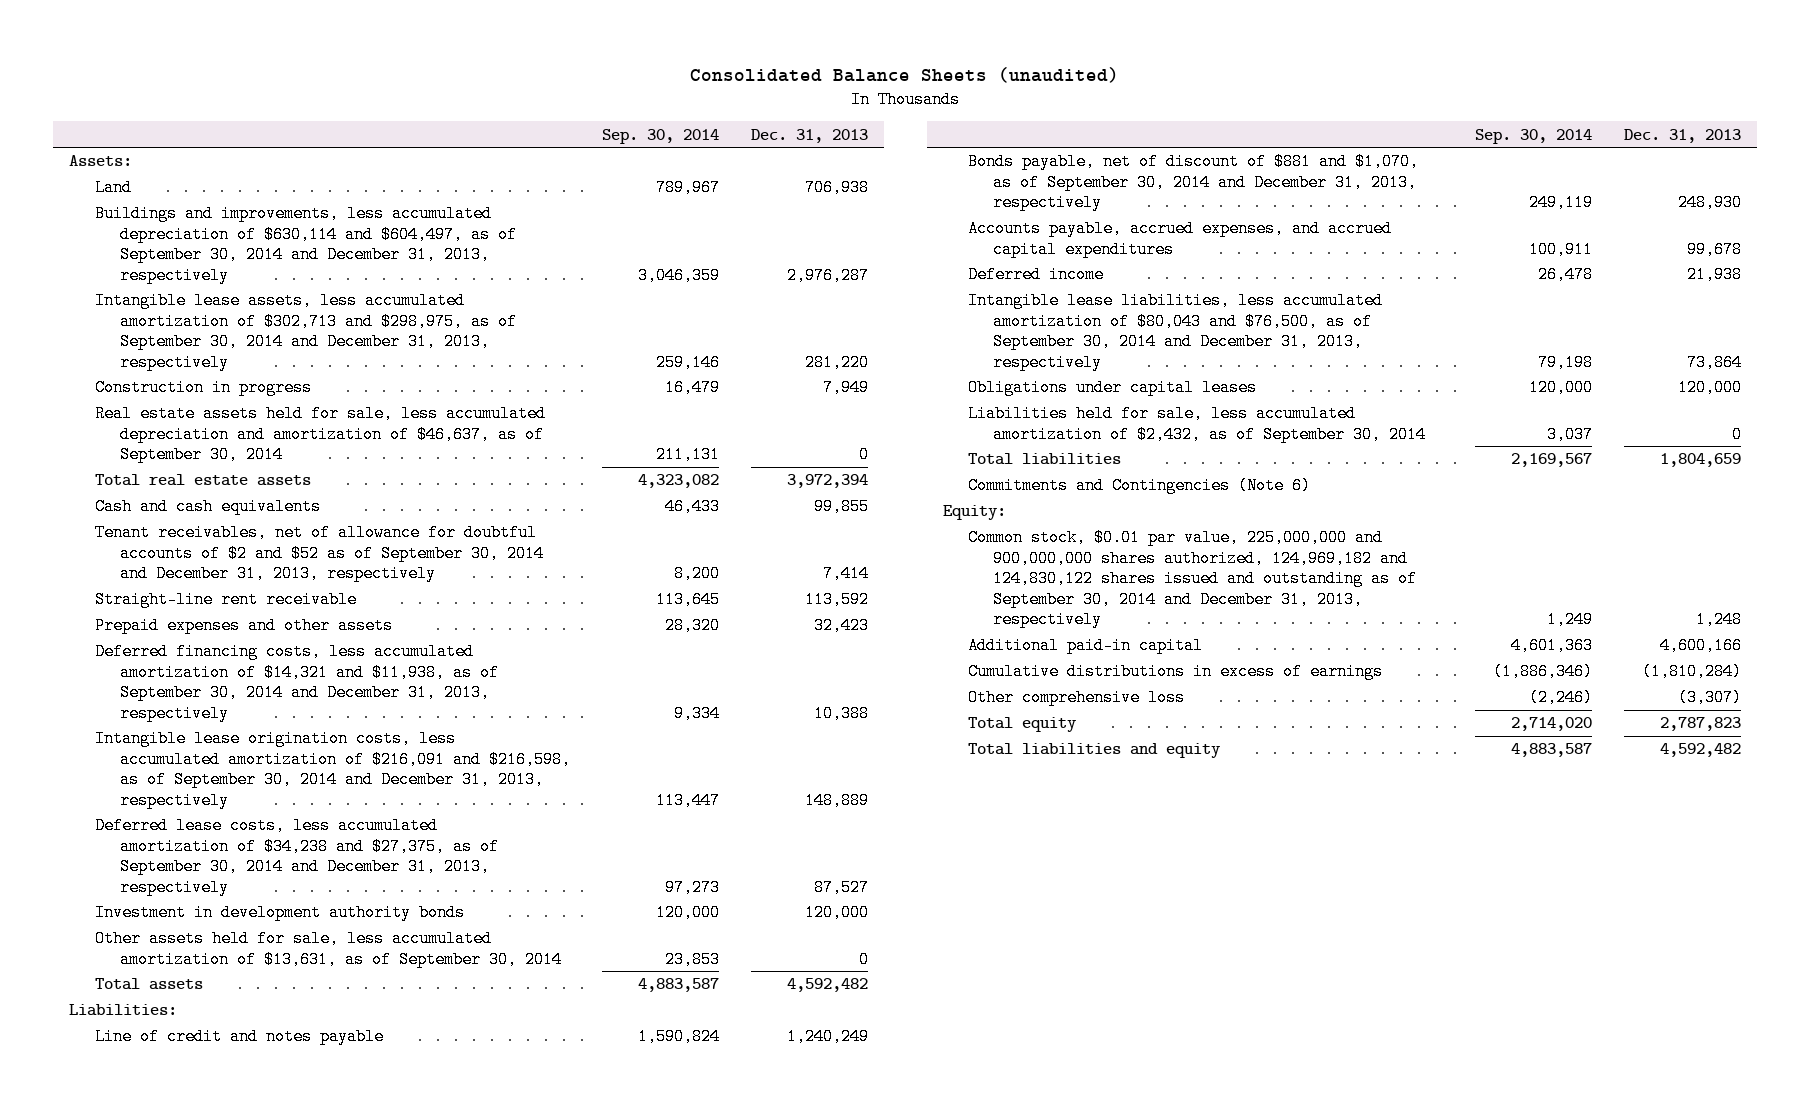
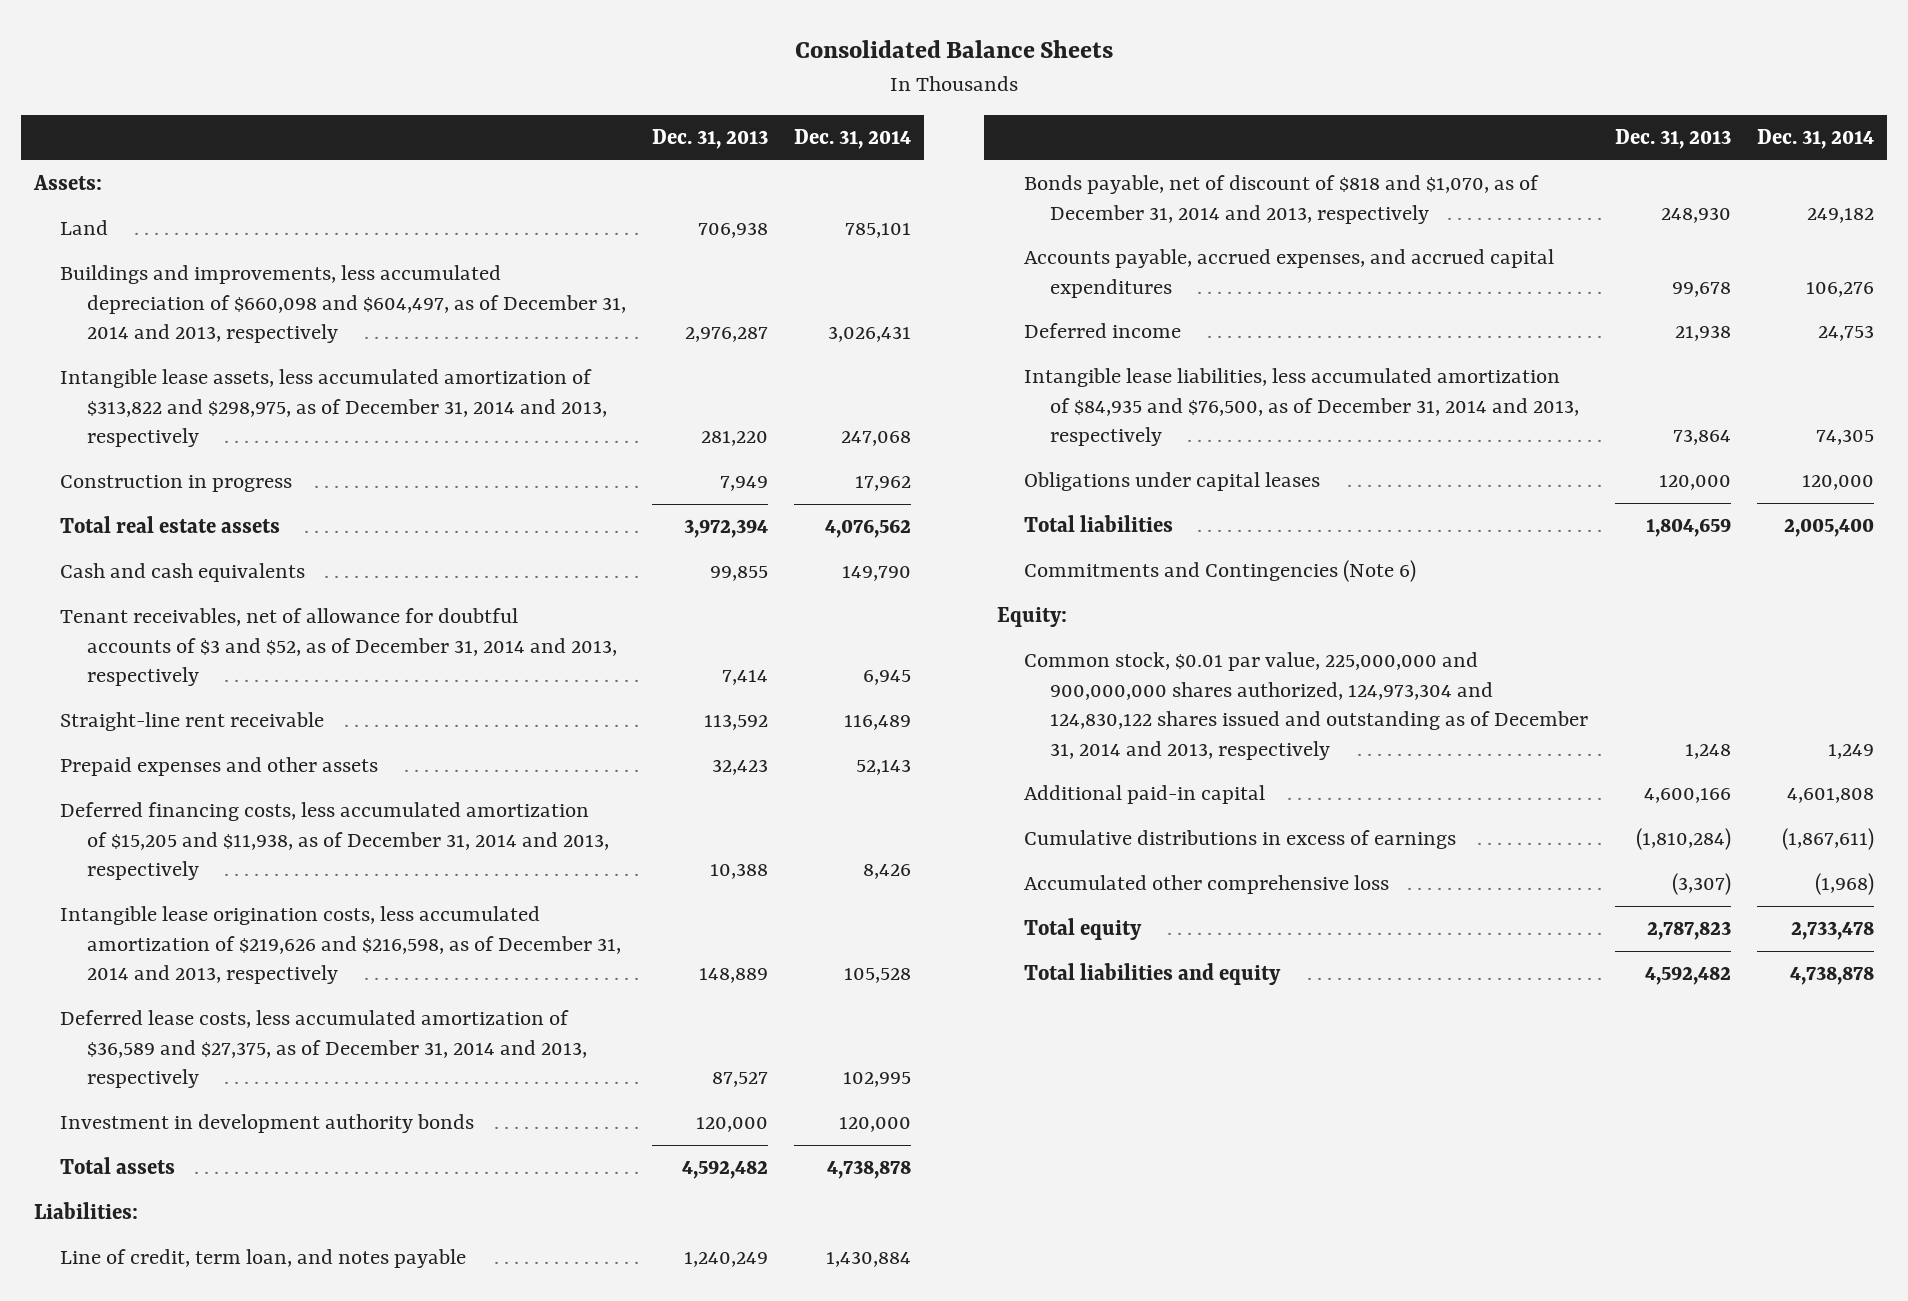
[690,66,1120,83] Consolidated Balance Sheets (unaudited) -> [794,40,1113,59] Consolidated Balance Sheets
[601,128,719,144] Sep. 30, 2014 -> none
none -> [793,129,911,150] Dec. 31, 2014
[94,205,517,284] Buildings and improvements, less accumulated depreciation of $630,114 and $604,497, as of September 30, 2014 and December 31, 2013, respectively -> [60,265,626,344] Buildings and improvements, less accumulated depreciation of $660,098 and $604,497, as of December 31, 2014 and 2013, respectively
[94,292,517,371] Intangible lease assets, less accumulated amortization of $302,713 and $298,975, as of September 30, 2014 and December 31, 2013, respectively -> [60,369,607,448] Intangible lease assets, less accumulated amortization of $313,822 and $298,975, as of December 31, 2014 and 2013, respectively
[94,405,546,464] Real estate assets held for sale, less accumulated depreciation and amortization of $46,637, as of September 30, 2014 -> none
[94,524,544,583] Tenant receivables, net of allowance for doubtful accounts of $2 and $52 as of September 30, 2014 and December 31, 2013, respectively -> [60,608,617,687] Tenant receivables, net of allowance for doubtful accounts of $3 and $52, as of December 31, 2014 and 2013, respectively
[94,643,499,722] Deferred financing costs, less accumulated amortization of $14,321 and $11,938, as of September 30, 2014 and December 31, 2013, respectively -> [60,802,609,881] Deferred financing costs, less accumulated amortization of $15,205 and $11,938, as of December 31, 2014 and 2013, respectively
[94,730,571,809] Intangible lease origination costs, less accumulated amortization of $216,091 and $216,598, as of September 30, 2014 and December 31, 2013, respectively -> [60,906,621,985] Intangible lease origination costs, less accumulated amortization of $219,626 and $216,598, as of December 31, 2014 and 2013, respectively
[94,817,499,896] Deferred lease costs, less accumulated amortization of $34,238 and $27,375, as of September 30, 2014 and December 31, 2013, respectively -> [60,1010,587,1089] Deferred lease costs, less accumulated amortization of $36,589 and $27,375, as of December 31, 2014 and 2013, respectively
[94,930,562,968] Other assets held for sale, less accumulated amortization of $13,631, as of September 30, 2014 -> none
[94,1028,384,1046] Line of credit and notes payable -> [60,1249,467,1269] Line of credit, term loan, and notes payable
[968,153,1420,212] Bonds payable, net of discount of $881 and $1,070, as of September 30, 2014 and December 31, 2013, respectively -> [1023,175,1539,224] Bonds payable, net of discount of $818 and $1,070, as of December 31, 2014 and 2013, respectively
[968,292,1384,371] Intangible lease liabilities, less accumulated amortization of $80,043 and $76,500, as of September 30, 2014 and December 31, 2013, respectively -> [1023,368,1580,447] Intangible lease liabilities, less accumulated amortization of $84,935 and $76,500, as of December 31, 2014 and 2013, respectively
[968,405,1427,443] Liabilities held for sale, less accumulated amortization of $2,432, as of September 30, 2014 -> none
[968,529,1418,629] Common stock, $0.01 par value, 225,000,000 and 900,000,000 shares authorized, 124,969,182 and 124,830,122 shares issued and outstanding as of September 30, 2014 and December 31, 2013, respectively -> [1023,652,1589,760] Common stock, $0.01 par value, 225,000,000 and 900,000,000 shares authorized, 124,973,304 and 124,830,122 shares issued and outstanding as of December 31, 2014 and 2013, respectively
[968,689,1186,707] Other comprehensive loss -> [1023,875,1389,895] Accumulated other comprehensive loss

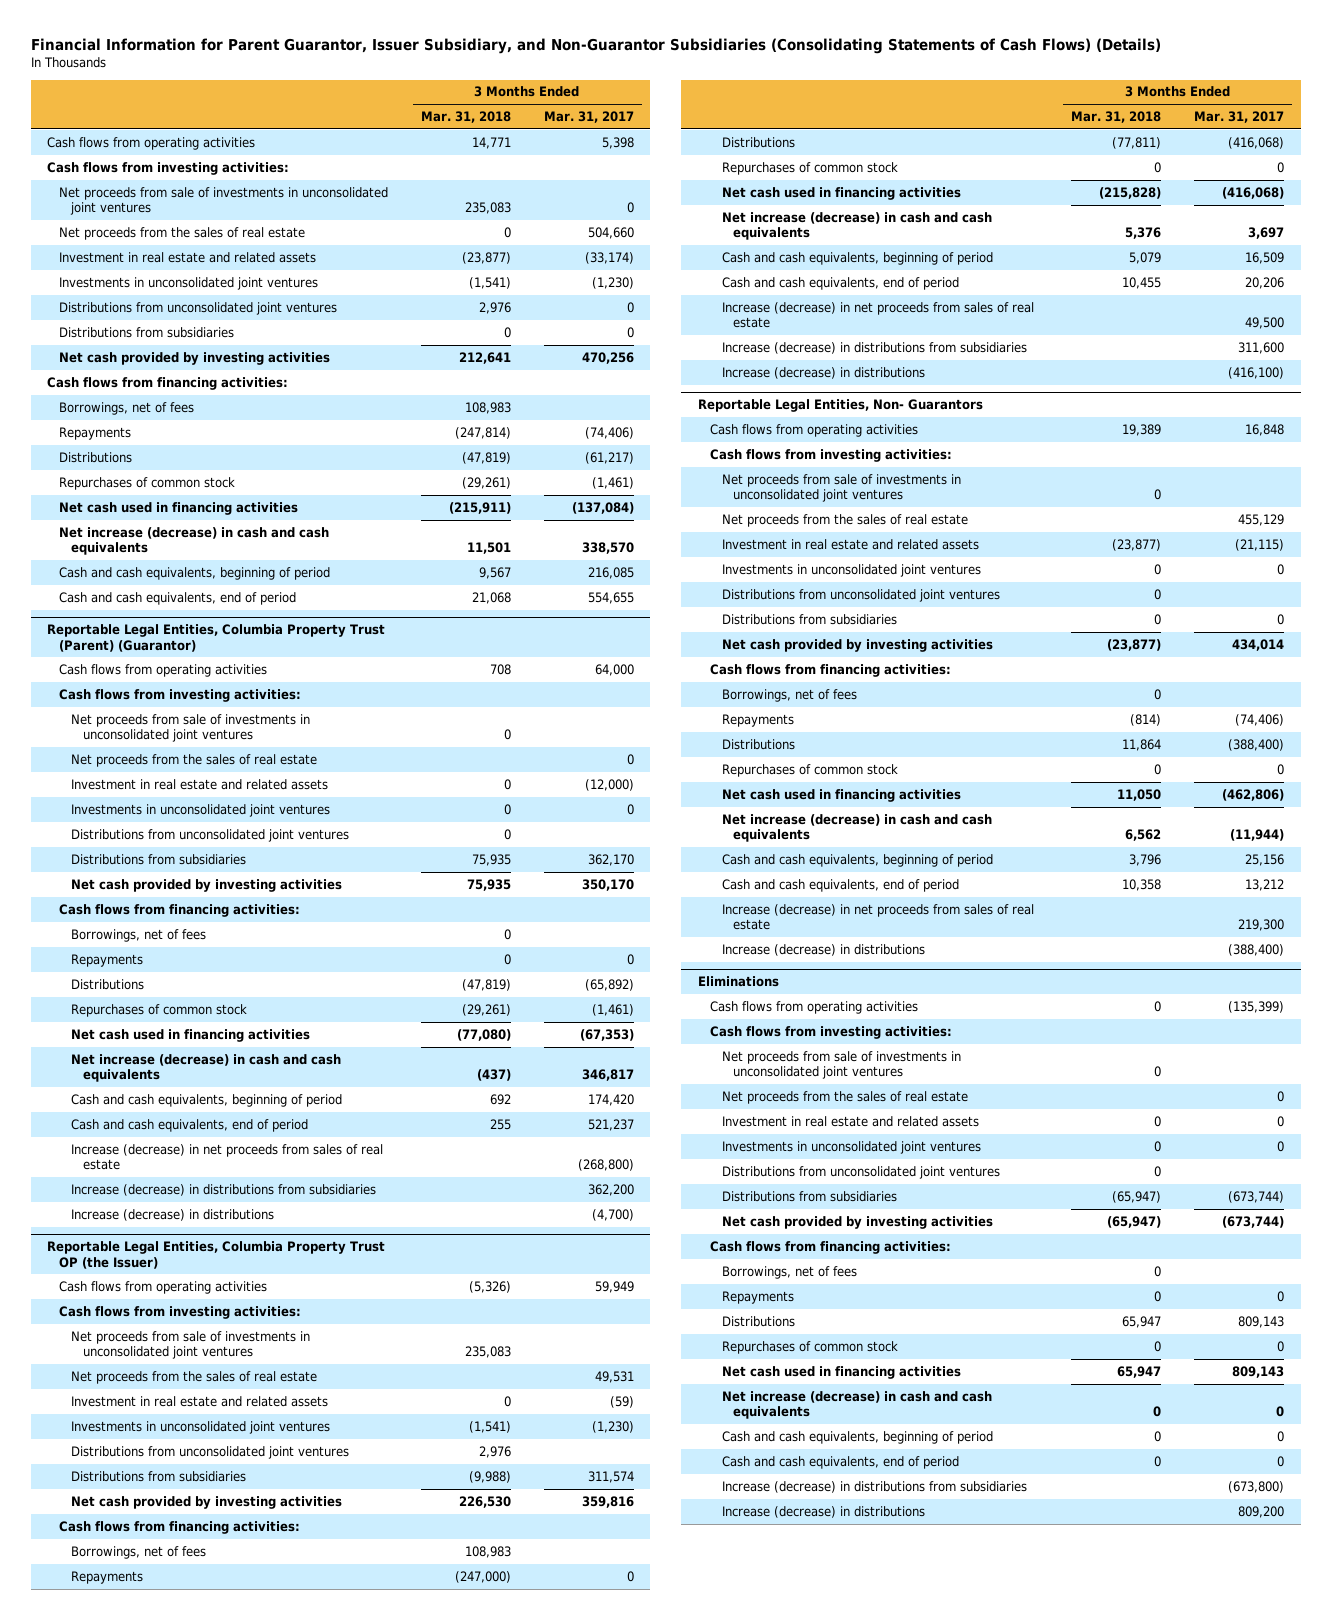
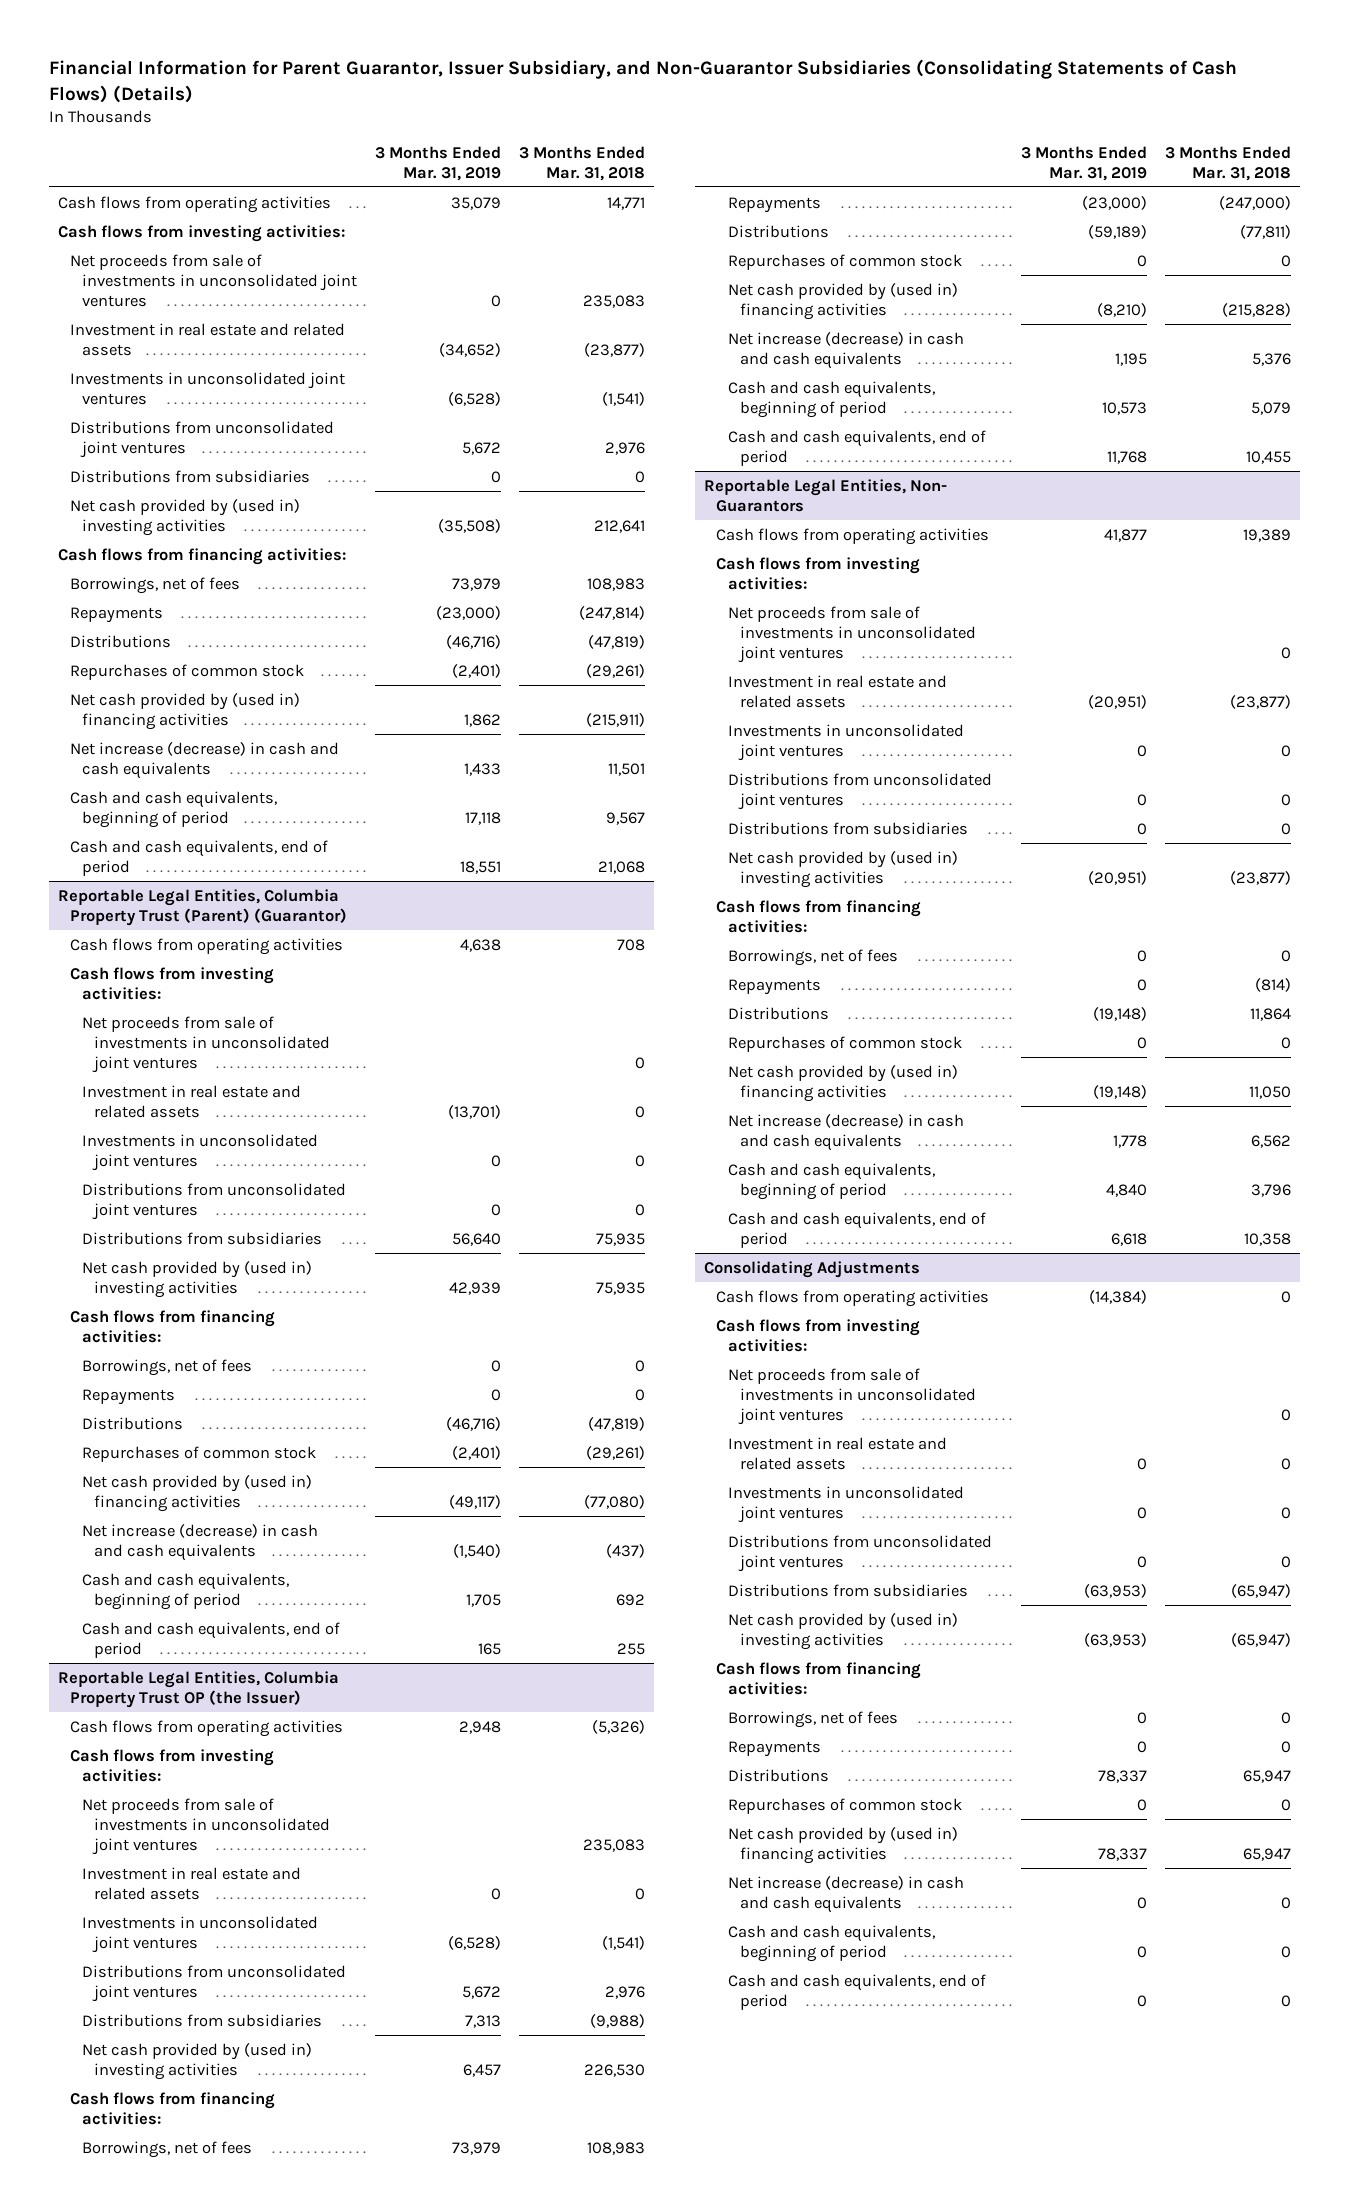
[543,111,634,124] Mar. 31, 2017 -> none
none -> [375,145,502,181] 3 Months Ended Mar. 31, 2019
[59,226,306,240] Net proceeds from the sales of real estate -> none
[59,351,331,365] Net cash provided by investing activities -> [70,498,301,536] Net cash provided by (used in) investing activities
[59,501,299,515] Net cash used in financing activities -> [70,692,301,730] Net cash provided by (used in) financing activities
[71,753,318,767] Net proceeds from the sales of real estate -> none
[71,878,343,892] Net cash provided by investing activities -> [82,1260,313,1298] Net cash provided by (used in) investing activities
[71,1028,311,1042] Net cash used in financing activities -> [82,1474,313,1512] Net cash provided by (used in) financing activities
[71,1143,384,1171] Increase (decrease) in net proceeds from sales of real estate -> none
[71,1183,377,1196] Increase (decrease) in distributions from subsidiaries -> none
[71,1208,275,1221] Increase (decrease) in distributions -> none
[71,1370,318,1384] Net proceeds from the sales of real estate -> none
[71,1495,343,1509] Net cash provided by investing activities -> [82,2042,313,2080] Net cash provided by (used in) investing activities
[721,186,961,200] Net cash used in financing activities -> [728,282,959,320] Net cash provided by (used in) financing activities
[721,301,1034,329] Increase (decrease) in net proceeds from sales of real estate -> none
[721,341,1027,354] Increase (decrease) in distributions from subsidiaries -> none
[721,366,925,379] Increase (decrease) in distributions -> none
[721,513,968,527] Net proceeds from the sales of real estate -> none
[721,638,993,652] Net cash provided by investing activities -> [728,850,959,888] Net cash provided by (used in) investing activities
[721,788,961,802] Net cash used in financing activities -> [728,1064,959,1102] Net cash provided by (used in) financing activities
[721,903,1034,931] Increase (decrease) in net proceeds from sales of real estate -> none
[721,943,925,956] Increase (decrease) in distributions -> none
[697,976,779,988] Eliminations -> none
none -> [703,1260,920,1278] Consolidating Adjustments
[721,1090,968,1104] Net proceeds from the sales of real estate -> none
[721,1215,993,1229] Net cash provided by investing activities -> [728,1612,959,1650] Net cash provided by (used in) investing activities
[721,1365,961,1379] Net cash used in financing activities -> [728,1826,959,1864] Net cash provided by (used in) financing activities
[721,1480,1027,1493] Increase (decrease) in distributions from subsidiaries -> none
[721,1505,925,1518] Increase (decrease) in distributions -> none

